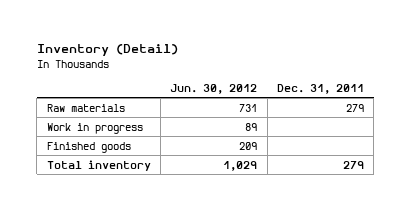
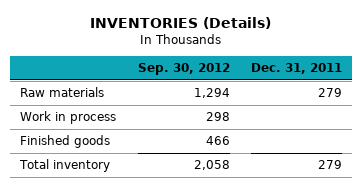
[36,44,178,57] Inventory (Detail) -> [90,17,272,30] INVENTORIES (Details)
[170,84,258,95] Jun. 30, 2012 -> none
none -> [137,62,230,75] Sep. 30, 2012
[46,122,143,134] Work in progress -> [20,111,117,125] Work in process

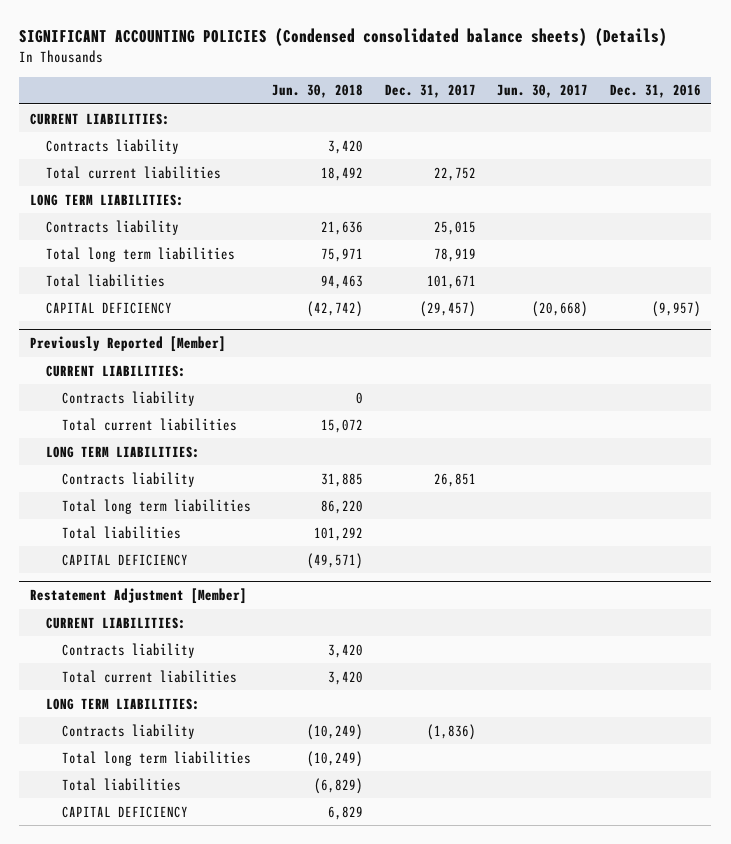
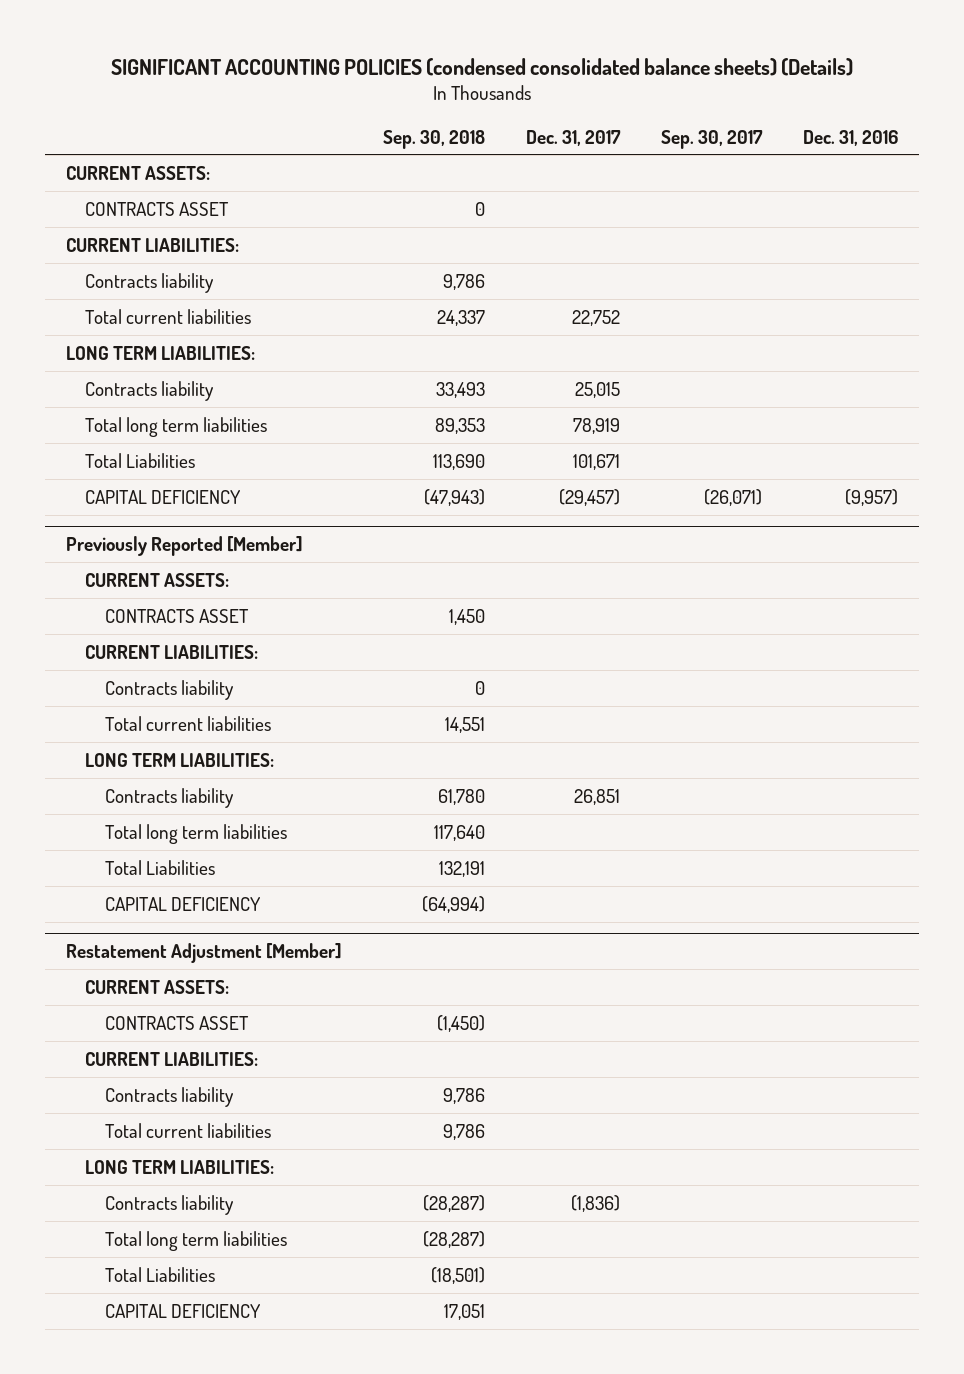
[19,28,668,47] SIGNIFICANT ACCOUNTING POLICIES (Condensed consolidated balance sheets) (Details) -> [110,57,853,76] SIGNIFICANT ACCOUNTING POLICIES (condensed consolidated balance sheets) (Details)
[272,84,364,99] Jun. 30, 2018 -> none
[497,84,589,99] Jun. 30, 2017 -> none
none -> [382,129,485,149] Sep. 30, 2018
none -> [661,129,764,149] Sep. 30, 2017
none -> [65,165,210,180] CURRENT ASSETS:
none -> [85,201,230,216] CONTRACTS ASSET
[46,273,166,287] Total liabilities -> [85,452,196,468] Total Liabilities
none -> [85,572,230,587] CURRENT ASSETS:
none -> [104,608,249,623] CONTRACTS ASSET
[61,525,181,539] Total liabilities -> [104,859,215,875] Total Liabilities
none -> [85,979,230,994] CURRENT ASSETS:
none -> [104,1015,249,1030] CONTRACTS ASSET
[61,777,181,791] Total liabilities -> [104,1266,215,1282] Total Liabilities

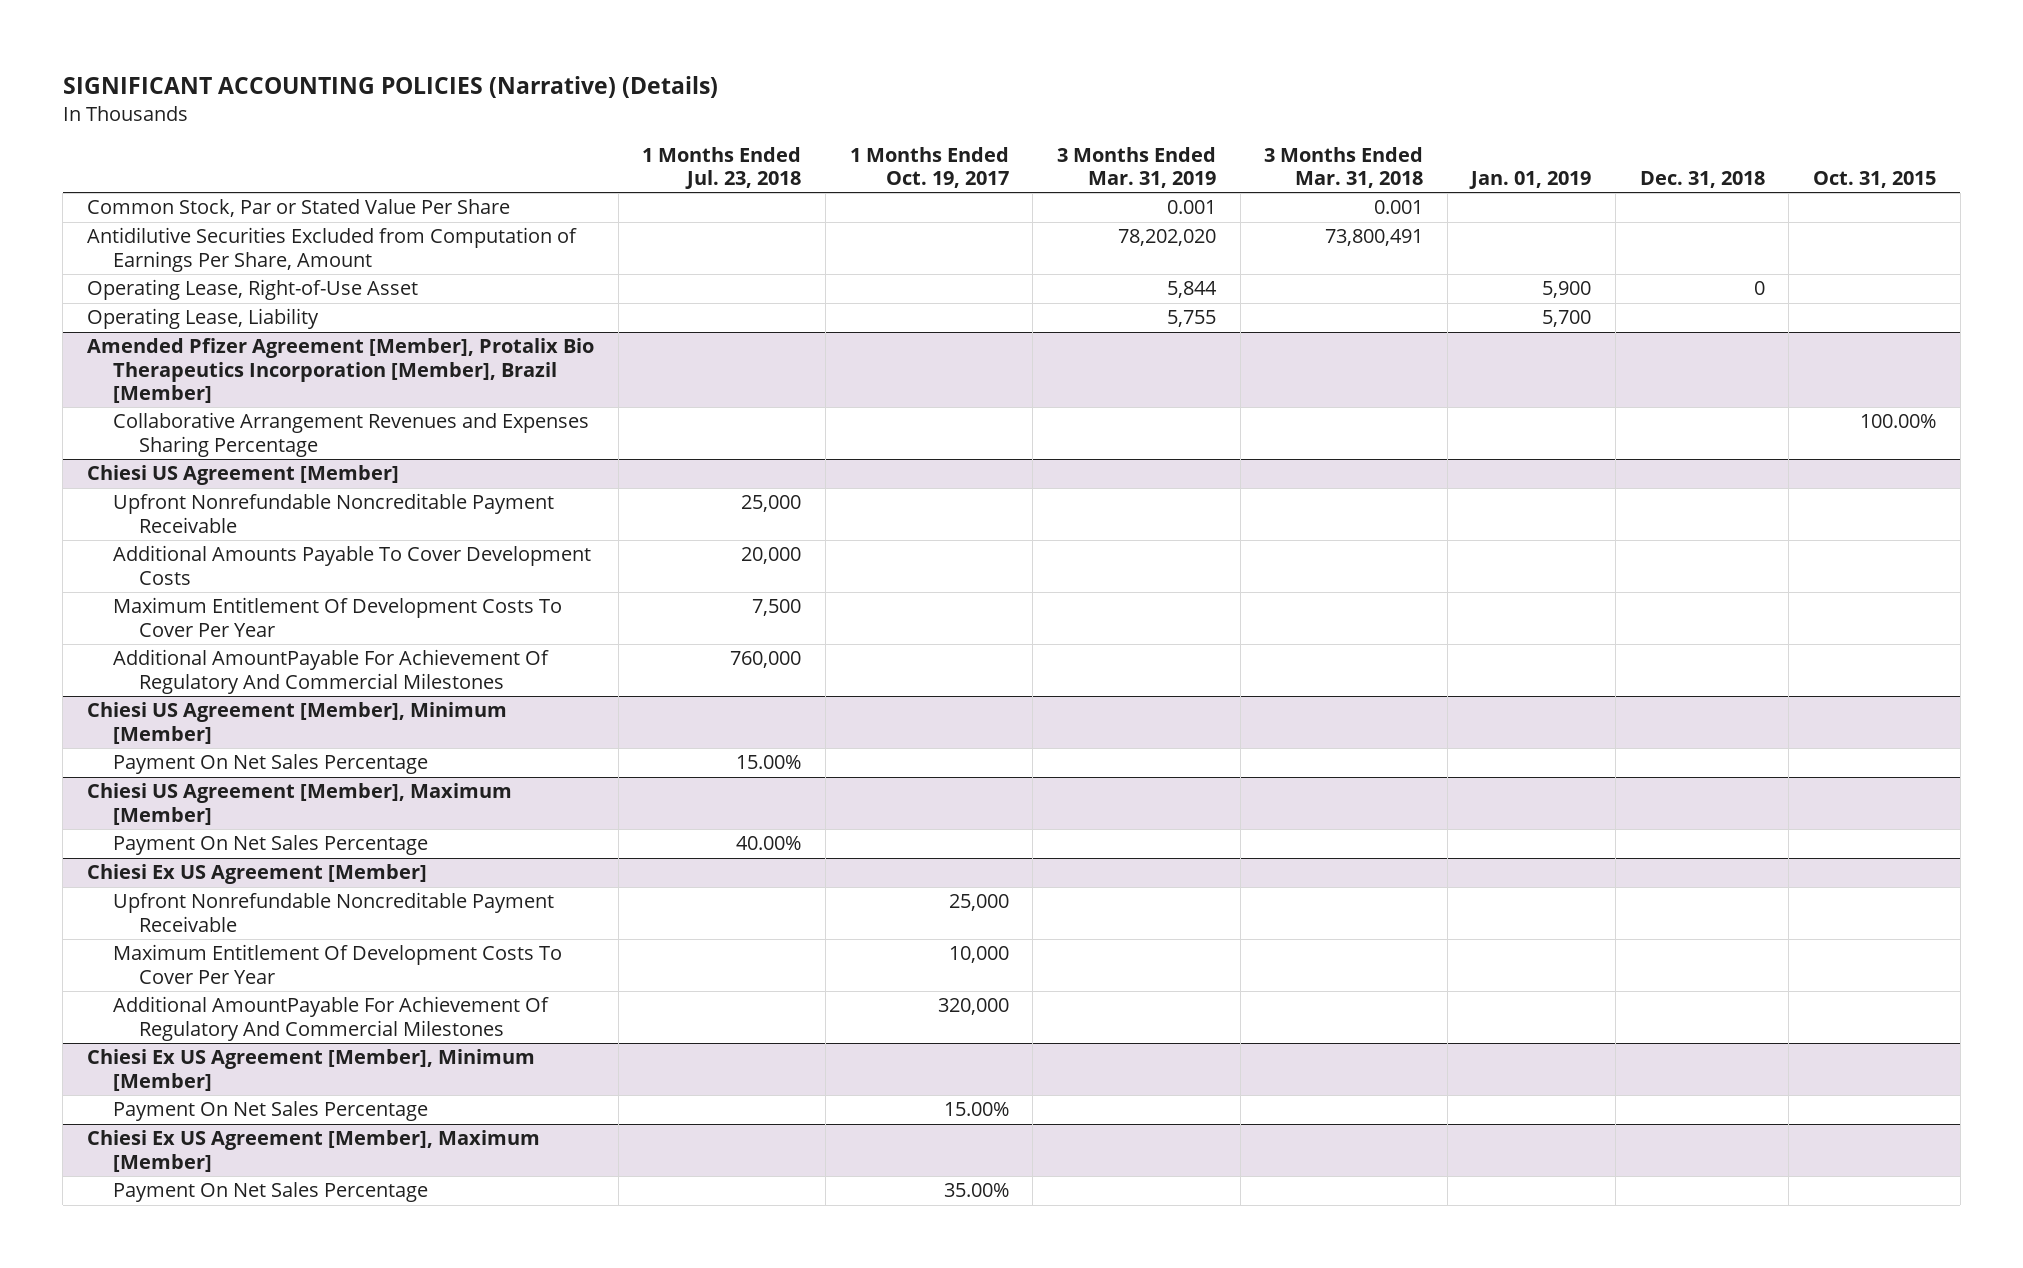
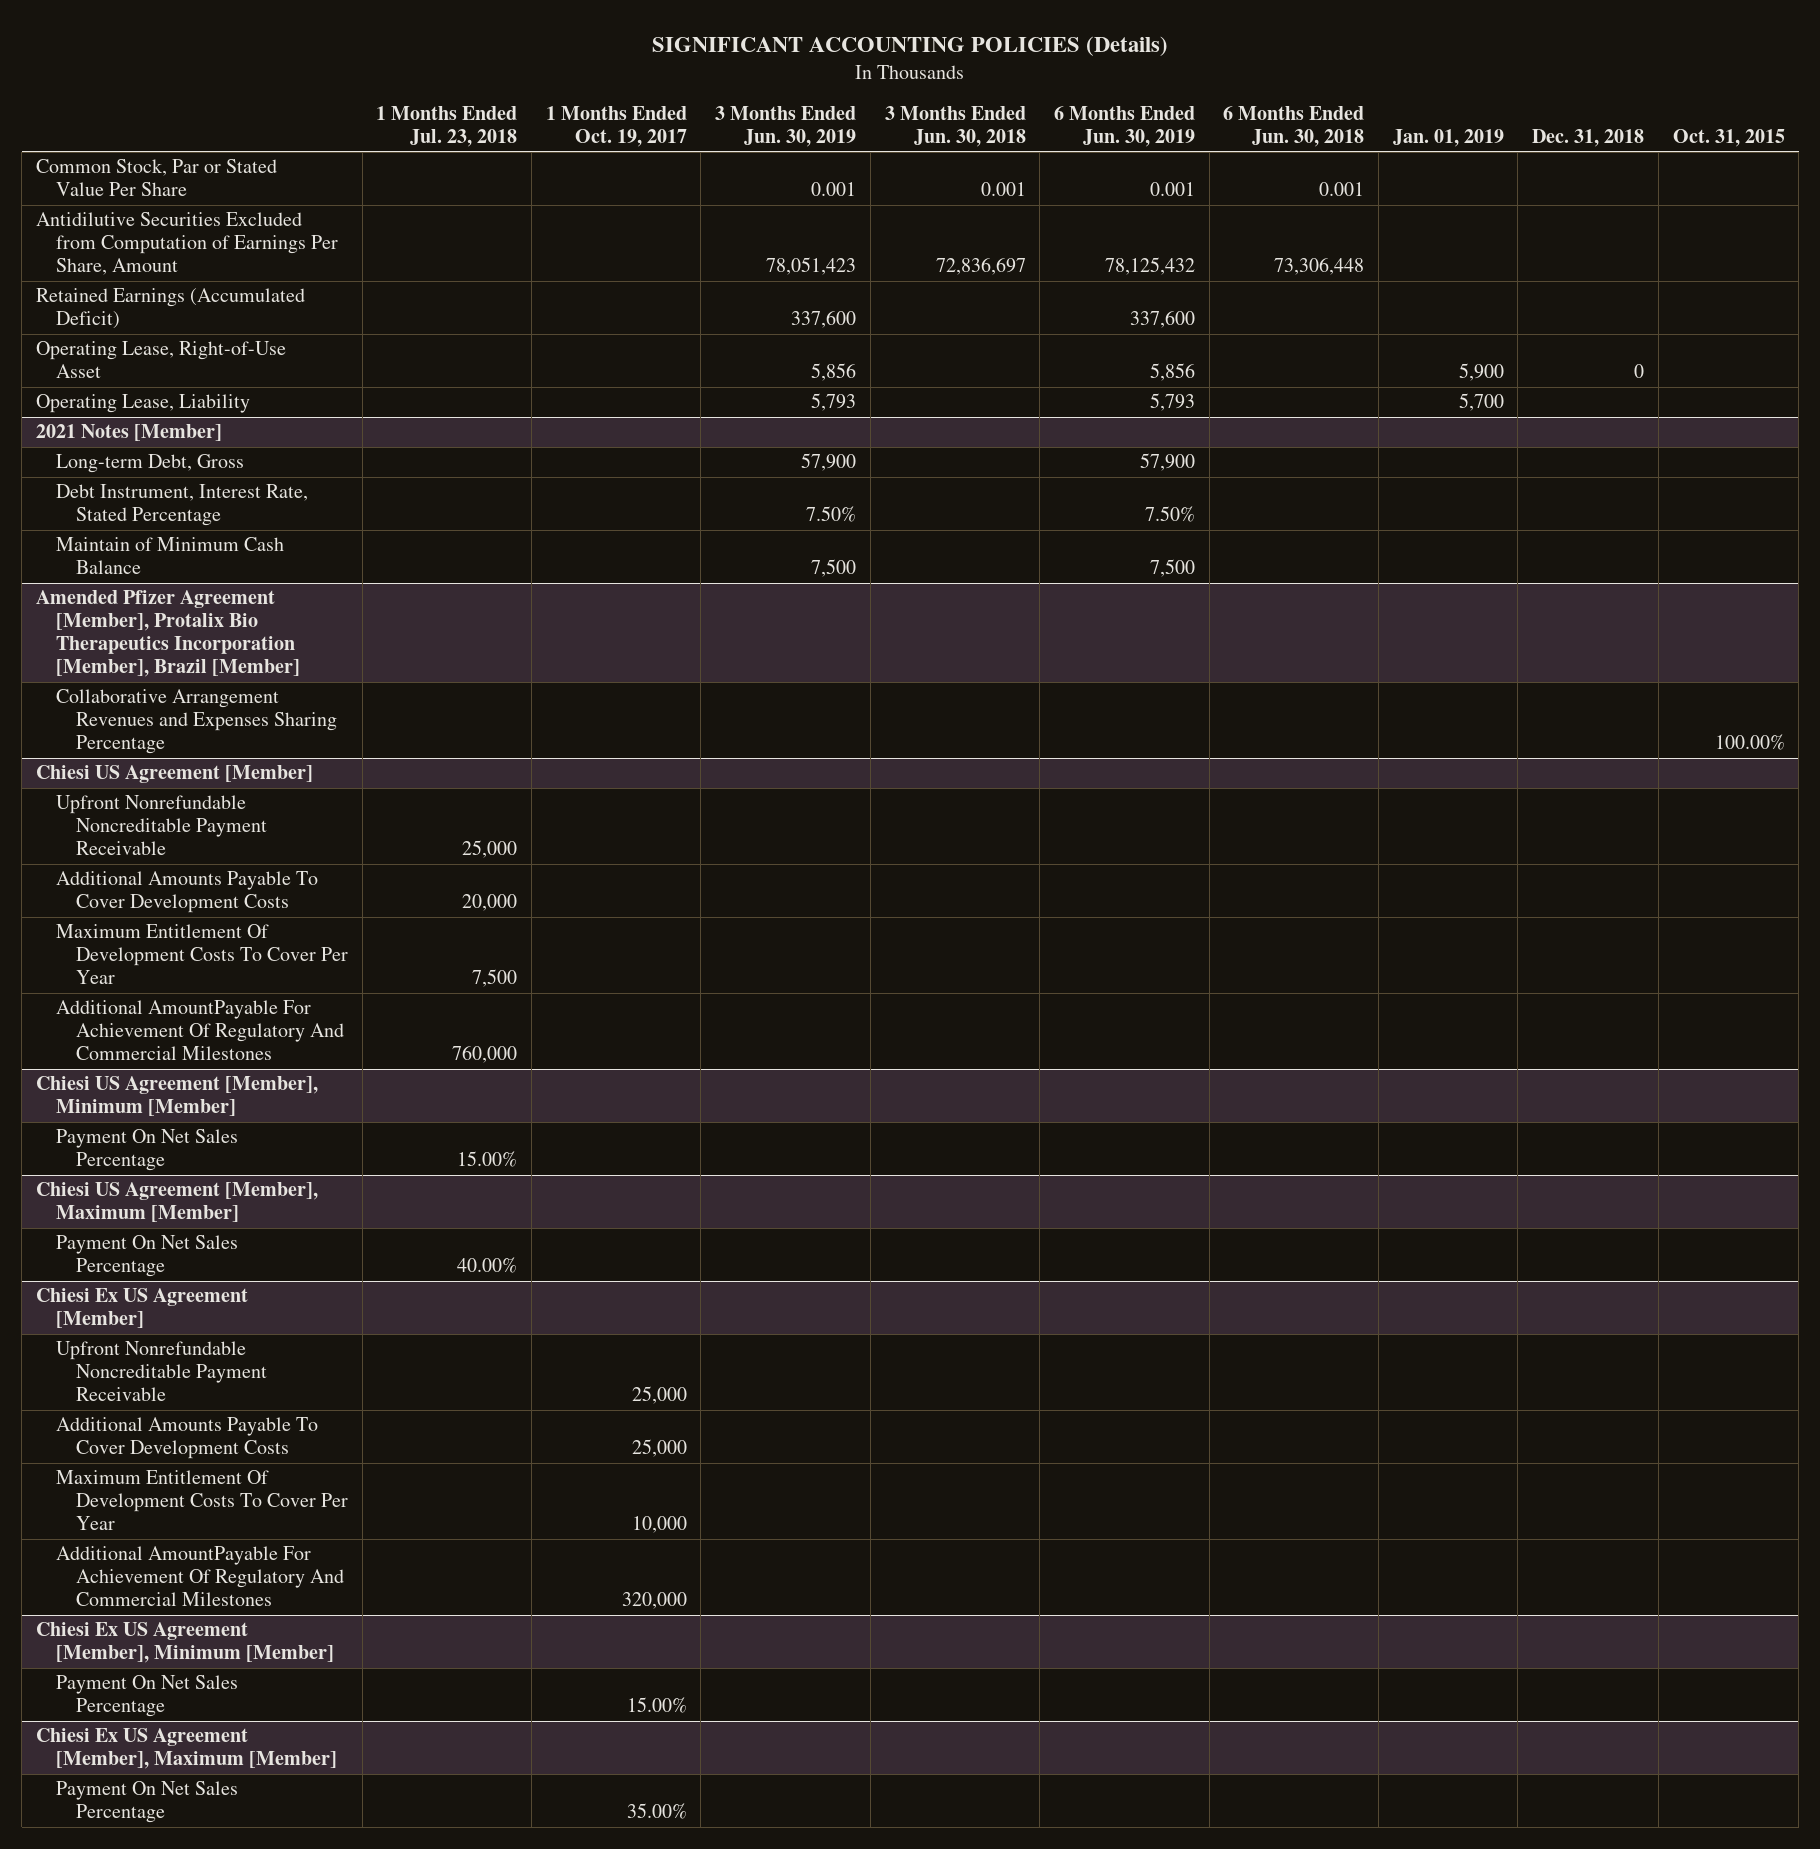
[62,75,718,98] SIGNIFICANT ACCOUNTING POLICIES (Narrative) (Details) -> [652,36,1169,57] SIGNIFICANT ACCOUNTING POLICIES (Details)
[1056,146,1216,189] 3 Months Ended Mar. 31, 2019 -> none
[1264,146,1424,189] 3 Months Ended Mar. 31, 2018 -> none
none -> [715,106,857,148] 3 Months Ended Jun. 30, 2019
none -> [884,106,1026,148] 3 Months Ended Jun. 30, 2018
none -> [1053,106,1195,148] 6 Months Ended Jun. 30, 2019
none -> [1223,106,1365,148] 6 Months Ended Jun. 30, 2018
none -> [35,288,305,330] Retained Earnings (Accumulated Deficit)
none -> [35,424,222,442] 2021 Notes [Member]
none -> [55,454,244,474] Long-term Debt, Gross
none -> [55,484,308,527] Debt Instrument, Interest Rate, Stated Percentage
none -> [55,537,284,575] Maintain of Minimum Cash Balance
none -> [55,1417,318,1460] Additional Amounts Payable To Cover Development Costs

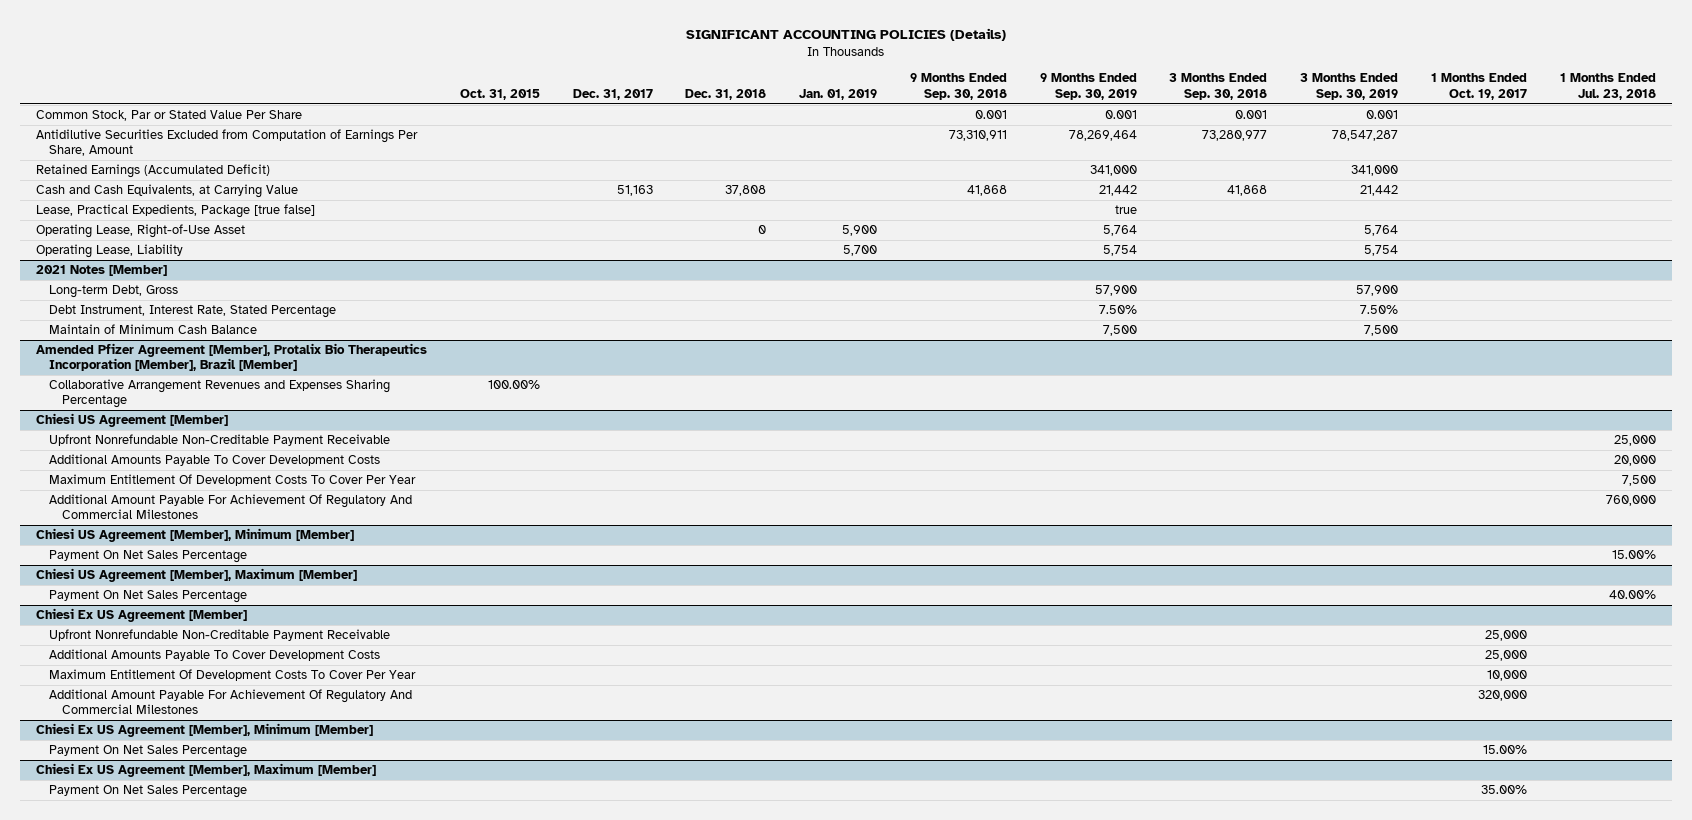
[715,106,857,148] 3 Months Ended Jun. 30, 2019 -> none
[884,106,1026,148] 3 Months Ended Jun. 30, 2018 -> none
[1053,106,1195,148] 6 Months Ended Jun. 30, 2019 -> none
[1223,106,1365,148] 6 Months Ended Jun. 30, 2018 -> none
none -> [572,88,653,100] Dec. 31, 2017
none -> [909,73,1007,100] 9 Months Ended Sep. 30, 2018
none -> [1039,73,1137,100] 9 Months Ended Sep. 30, 2019
none -> [1169,73,1268,100] 3 Months Ended Sep. 30, 2018
none -> [1300,73,1399,100] 3 Months Ended Sep. 30, 2019
none -> [36,184,299,199] Cash and Cash Equivalents, at Carrying Value
none -> [36,204,316,219] Lease, Practical Expedients, Package [true false]
[55,795,267,856] Upfront Nonrefundable Noncreditable Payment Receivable -> [49,434,391,447] Upfront Nonrefundable Non-Creditable Payment Receivable
[55,1000,344,1061] Additional AmountPayable For Achievement Of Regulatory And Commercial Milestones -> [49,494,413,520] Additional Amount Payable For Achievement Of Regulatory And Commercial Milestones
[55,1341,267,1402] Upfront Nonrefundable Noncreditable Payment Receivable -> [49,629,391,642] Upfront Nonrefundable Non-Creditable Payment Receivable
[55,1546,344,1607] Additional AmountPayable For Achievement Of Regulatory And Commercial Milestones -> [49,689,413,715] Additional Amount Payable For Achievement Of Regulatory And Commercial Milestones

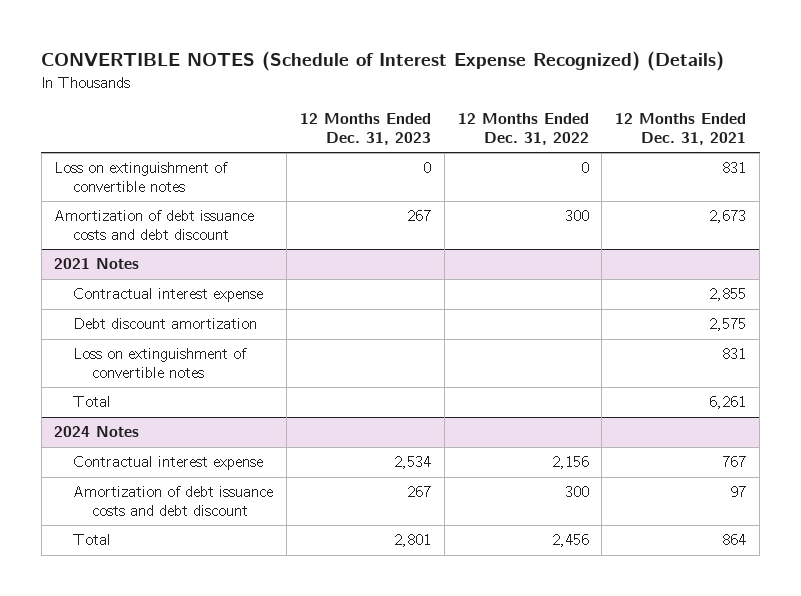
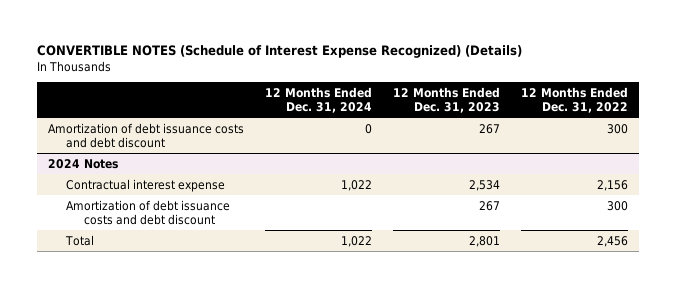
[615,113,747,145] 12 Months Ended Dec. 31, 2021 -> none
none -> [264,86,372,113] 12 Months Ended Dec. 31, 2024
[54,162,229,192] Loss on extinguishment of convertible notes -> none
[54,258,140,270] 2021 Notes -> none
[73,288,264,303] Contractual interest expense -> none
[73,318,258,330] Debt discount amortization -> none
[73,348,248,378] Loss on extinguishment of convertible notes -> none
[73,396,112,408] Total -> none

